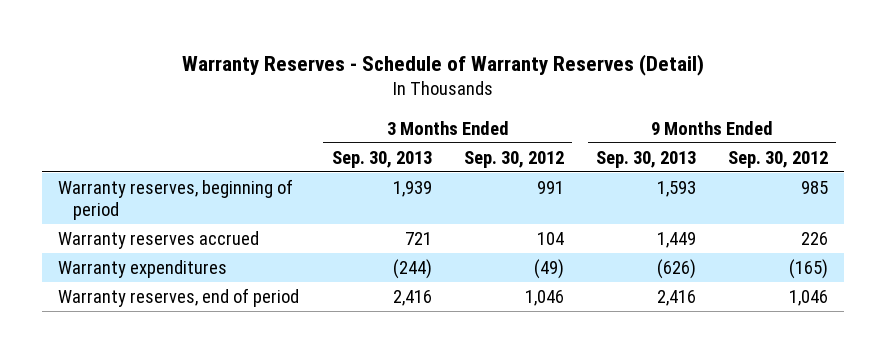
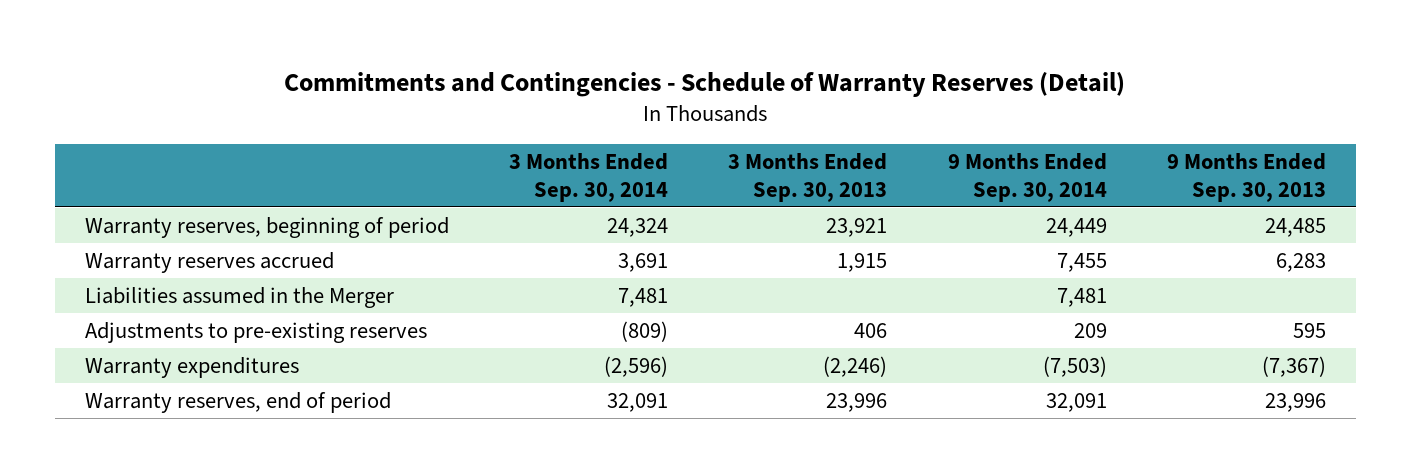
[182,53,705,76] Warranty Reserves - Schedule of Warranty Reserves (Detail) -> [284,71,1126,97] Commitments and Contingencies - Schedule of Warranty Reserves (Detail)
[463,150,564,168] Sep. 30, 2012 -> none
[728,150,829,168] Sep. 30, 2012 -> none
none -> [509,152,669,202] 3 Months Ended Sep. 30, 2014
none -> [947,152,1107,202] 9 Months Ended Sep. 30, 2014
[392,180,432,197] 1,939 -> [826,217,888,237] 23,921
[656,180,696,197] 1,593 -> [1264,217,1326,237] 24,485
[404,231,432,245] 721 -> [837,252,888,272] 1,915
[656,231,696,248] 1,449 -> [1275,252,1326,272] 6,283
none -> [85,286,395,308] Liabilities assumed in the Merger
none -> [85,321,428,343] Adjustments to pre-existing reserves
[392,258,432,279] (244) -> [823,355,888,377] (2,246)
[656,258,696,279] (626) -> [1261,355,1326,377] (7,367)
[392,289,432,306] 2,416 -> [826,392,888,412] 23,996
[656,289,696,306] 2,416 -> [1264,392,1326,412] 23,996

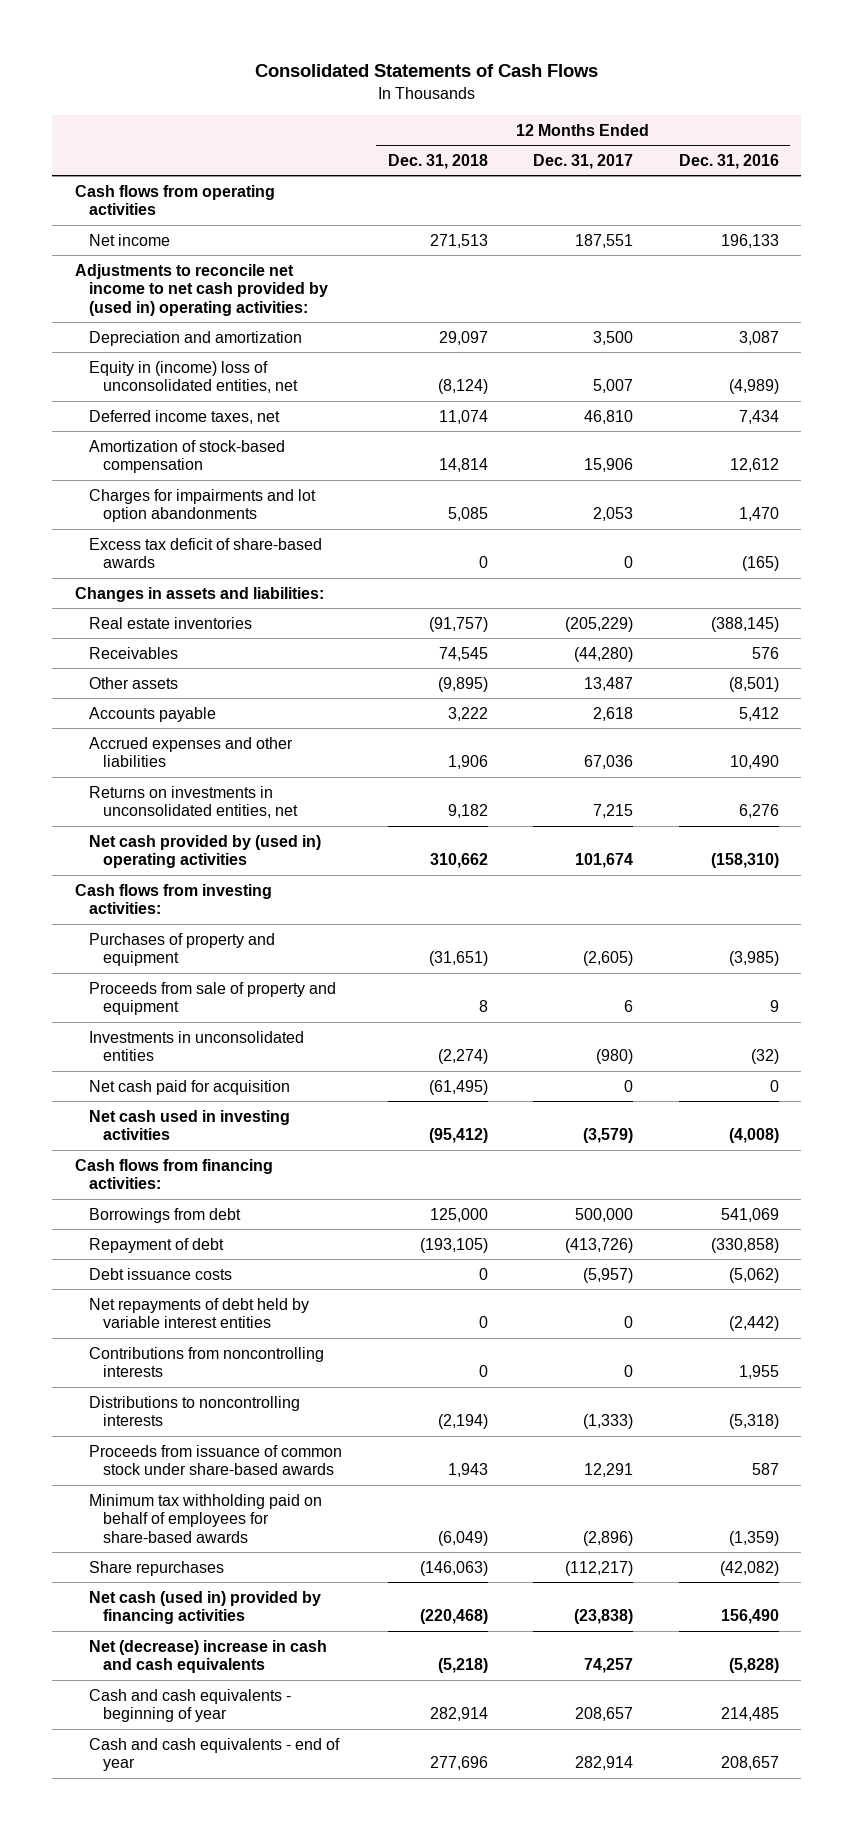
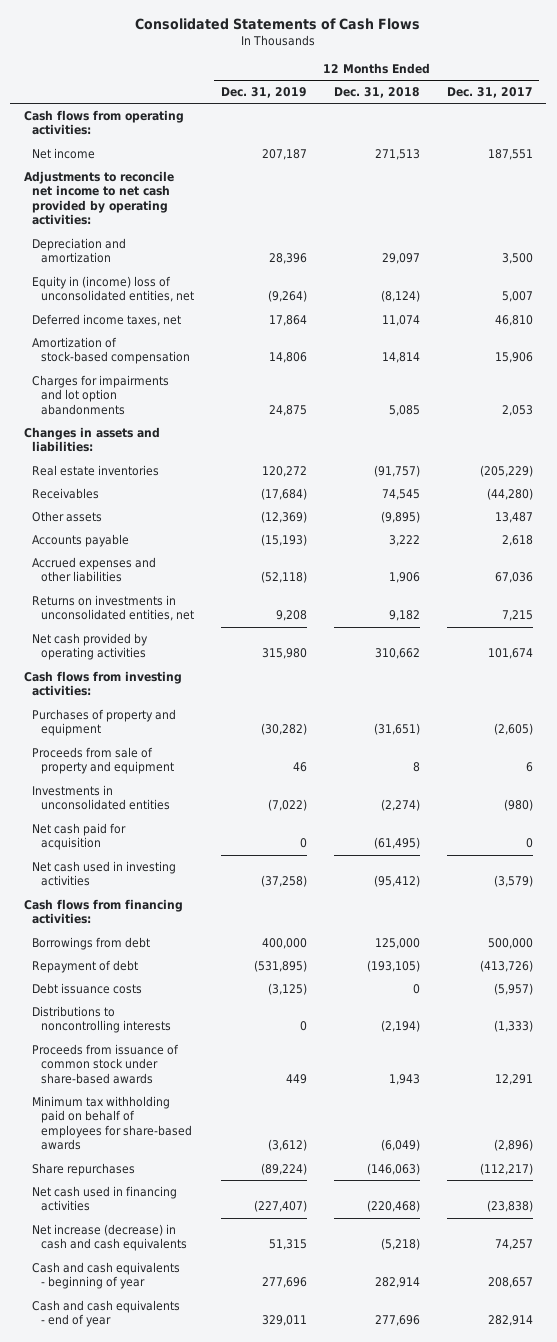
[678,153,779,169] Dec. 31, 2016 -> none
none -> [220,87,307,99] Dec. 31, 2019
[74,184,275,216] Cash flows from operating activities -> [23,109,184,136] Cash flows from operating activities:
[74,263,329,316] Adjustments to reconcile net income to net cash provided by (used in) operating activities: -> [23,170,174,226] Adjustments to reconcile net income to net cash provided by operating activities:
[89,537,323,569] Excess tax deficit of share-based awards -> none
[89,834,322,869] Net cash provided by (used in) operating activities -> [32,632,149,661] Net cash provided by operating activities
[89,1297,310,1329] Net repayments of debt held by variable interest entities -> none
[89,1346,325,1378] Contributions from noncontrolling interests -> none
[89,1590,322,1625] Net cash (used in) provided by financing activities -> [32,1185,178,1212] Net cash used in financing activities
[89,1639,328,1674] Net (decrease) increase in cash and cash equivalents -> [32,1223,187,1252] Net increase (decrease) in cash and cash equivalents

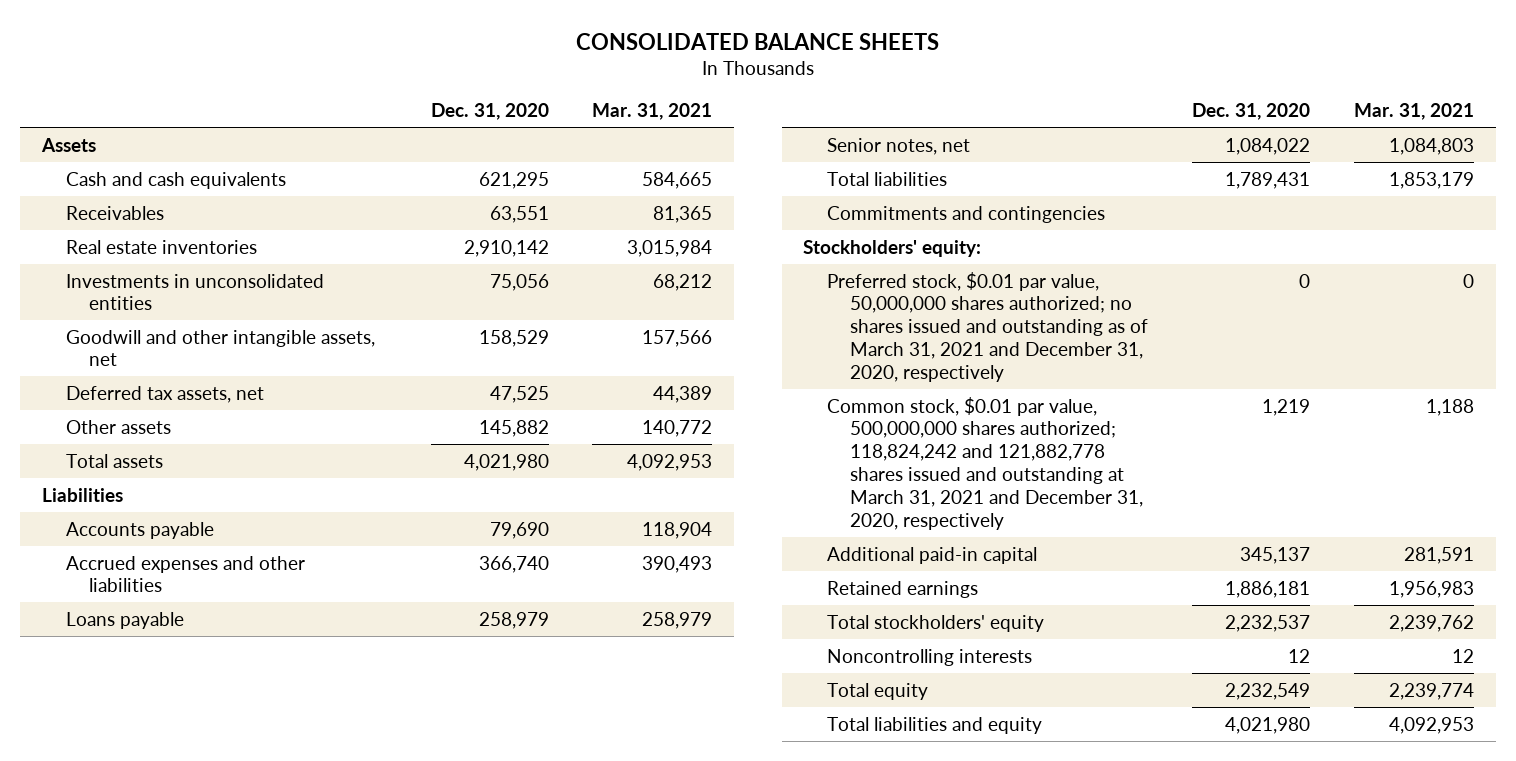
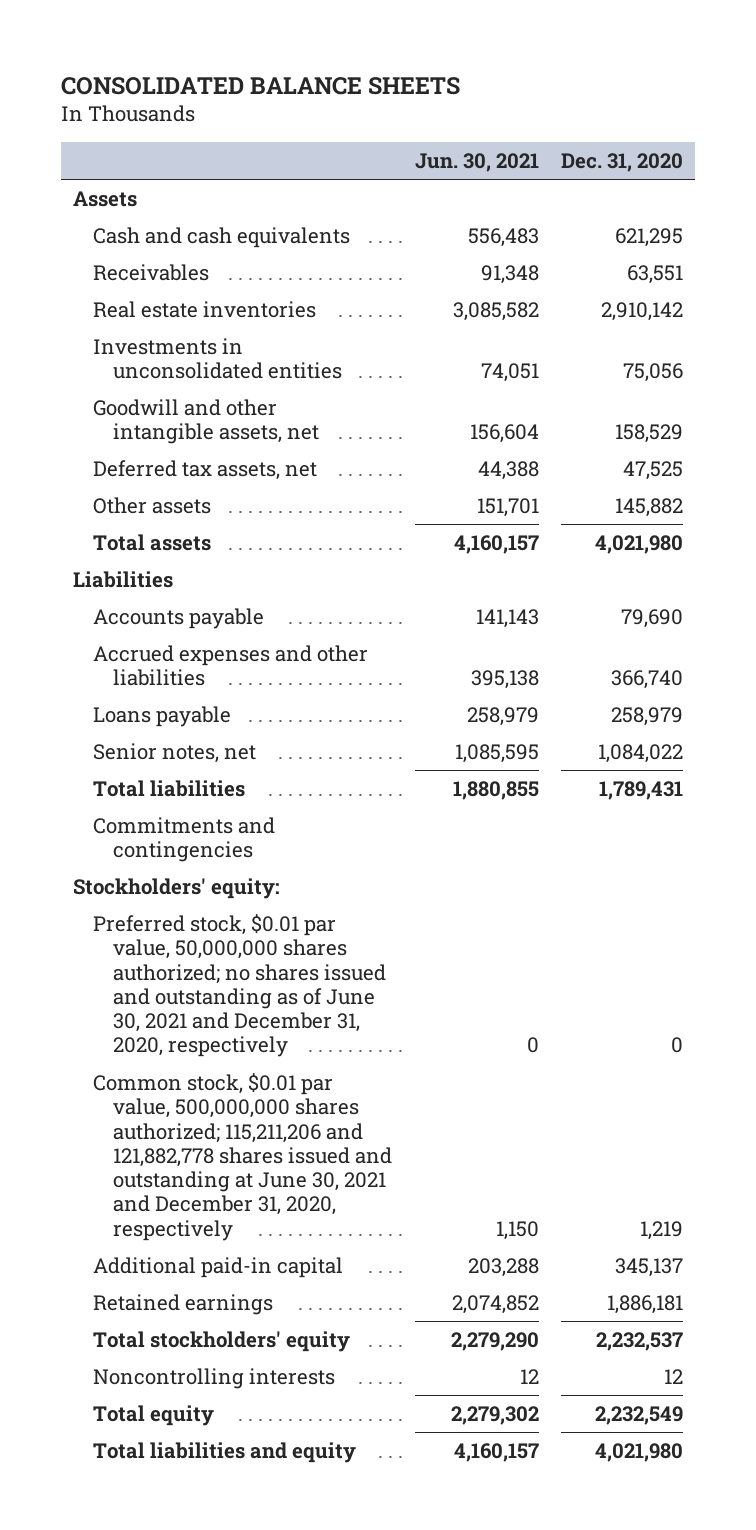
[592,103,713,121] Mar. 31, 2021 -> none
none -> [414,153,539,173] Jun. 30, 2021
[826,271,1149,382] Preferred stock, $0.01 par value, 50,000,000 shares authorized; no shares issued and outstanding as of March 31, 2021 and December 31, 2020, respectively -> [92,914,387,1058] Preferred stock, $0.01 par value, 50,000,000 shares authorized; no shares issued and outstanding as of June 30, 2021 and December 31, 2020, respectively
[826,396,1144,530] Common stock, $0.01 par value, 500,000,000 shares authorized; 118,824,242 and 121,882,778 shares issued and outstanding at March 31, 2021 and December 31, 2020, respectively -> [92,1073,393,1241] Common stock, $0.01 par value, 500,000,000 shares authorized; 115,211,206 and 121,882,778 shares issued and outstanding at June 30, 2021 and December 31, 2020, respectively

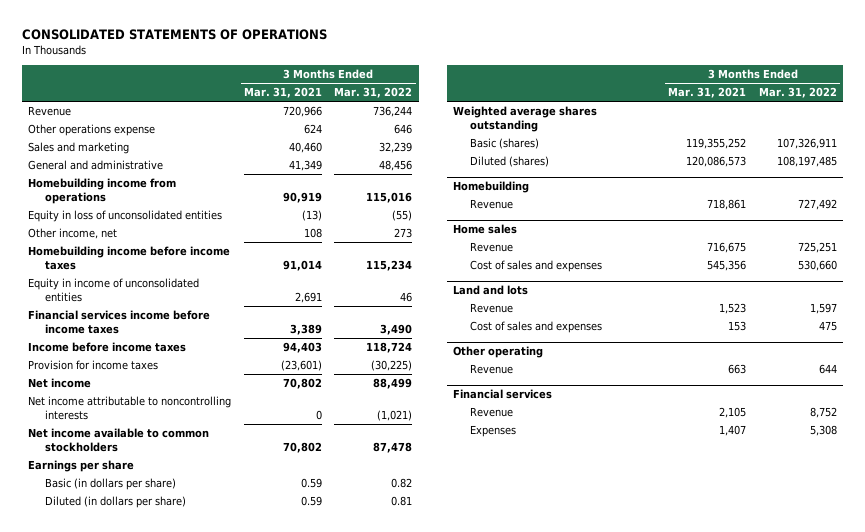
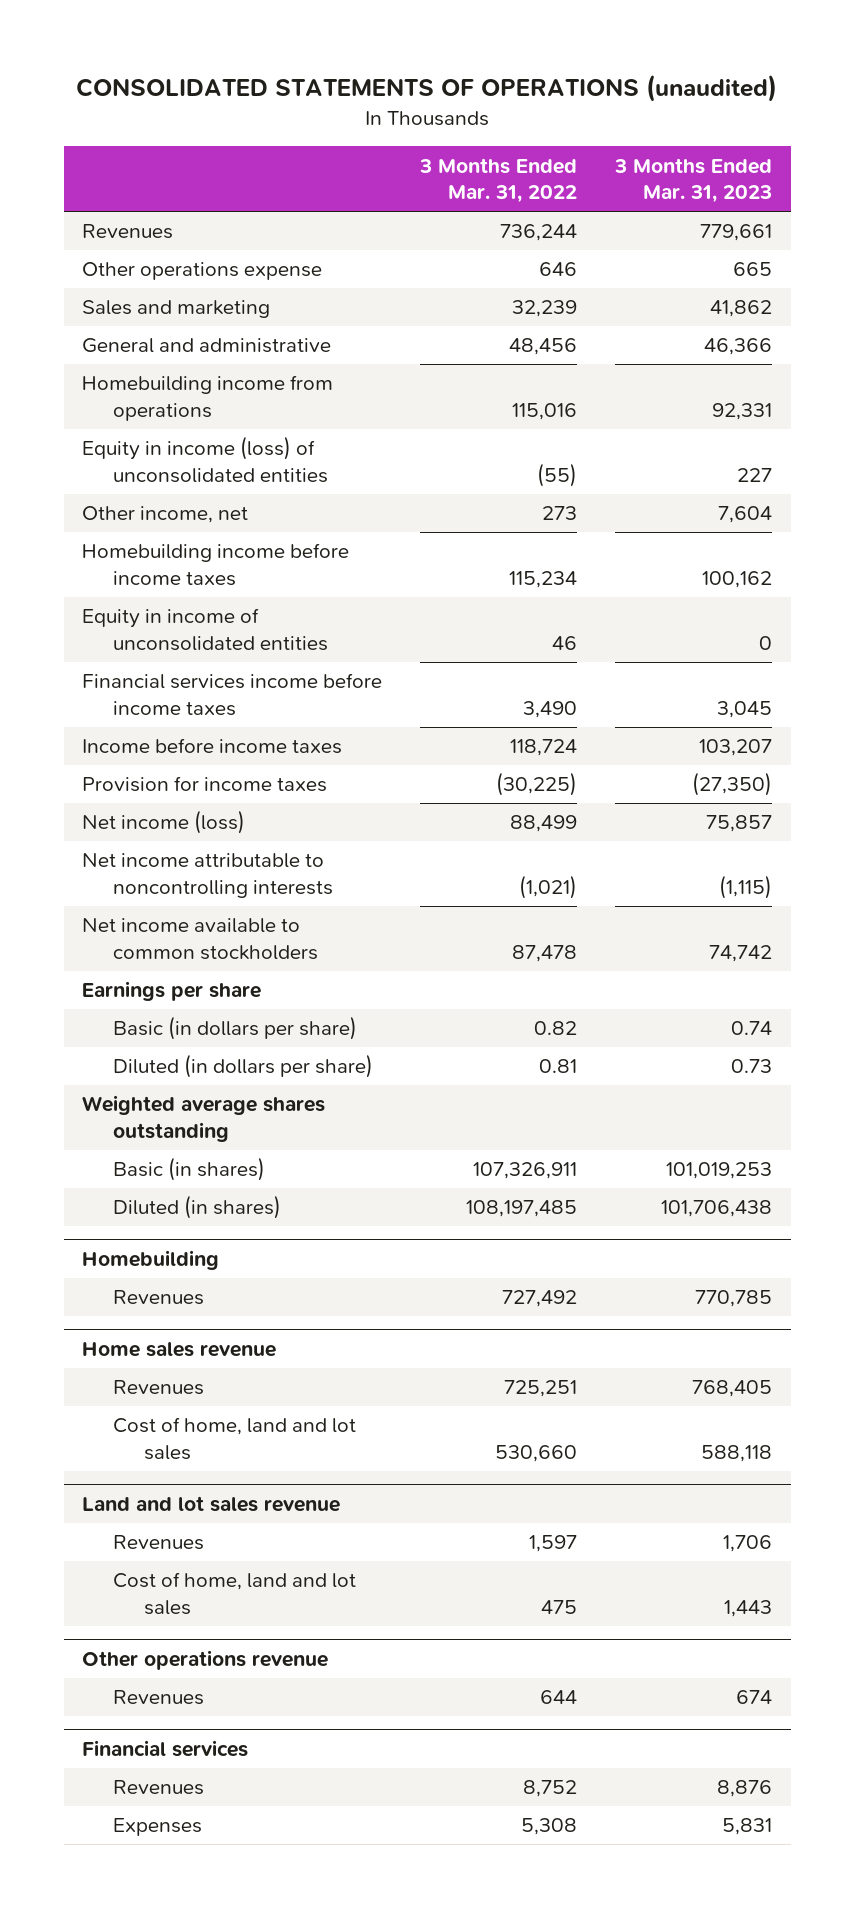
[21,29,327,41] CONSOLIDATED STATEMENTS OF OPERATIONS -> [76,74,778,103] CONSOLIDATED STATEMENTS OF OPERATIONS (unaudited)
[243,87,322,99] Mar. 31, 2021 -> none
none -> [613,157,772,204] 3 Months Ended Mar. 31, 2023
[28,106,72,117] Revenue -> [82,224,174,240] Revenues
[28,210,223,223] Equity in loss of unconsolidated entities -> [82,436,329,484] Equity in income (loss) of unconsolidated entities
[28,378,92,389] Net income -> [82,810,246,835] Net income (loss)
[470,138,540,150] Basic (shares) -> [113,1157,266,1182] Basic (in shares)
[470,156,550,168] Diluted (shares) -> [113,1195,282,1220] Diluted (in shares)
[470,199,514,210] Revenue -> [113,1290,205,1306] Revenues
[452,224,517,235] Home sales -> [82,1341,277,1357] Home sales revenue
[470,242,514,253] Revenue -> [113,1380,205,1396] Revenues
[470,260,603,273] Cost of sales and expenses -> [113,1417,357,1461] Cost of home, land and lot sales
[452,285,528,296] Land and lots -> [82,1495,341,1512] Land and lot sales revenue
[470,303,514,314] Revenue -> [113,1535,205,1551] Revenues
[470,321,603,334] Cost of sales and expenses -> [113,1572,357,1616] Cost of home, land and lot sales
[452,346,543,359] Other operating -> [82,1649,329,1670] Other operations revenue
[470,364,514,375] Revenue -> [113,1690,205,1706] Revenues
[470,407,514,418] Revenue -> [113,1780,205,1796] Revenues

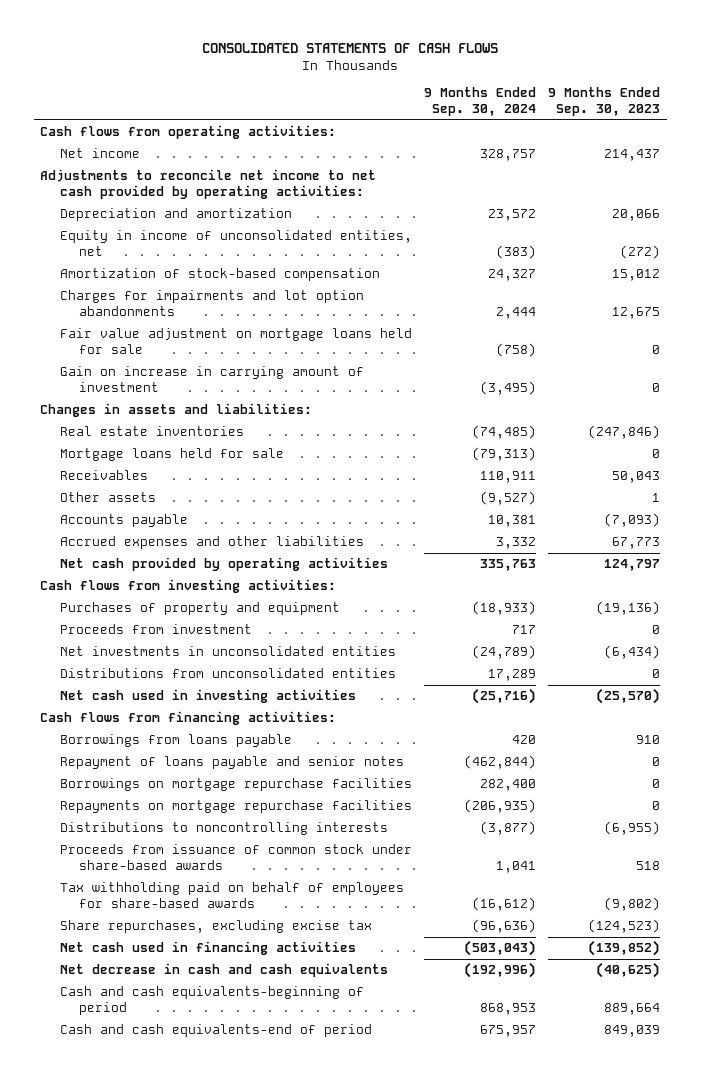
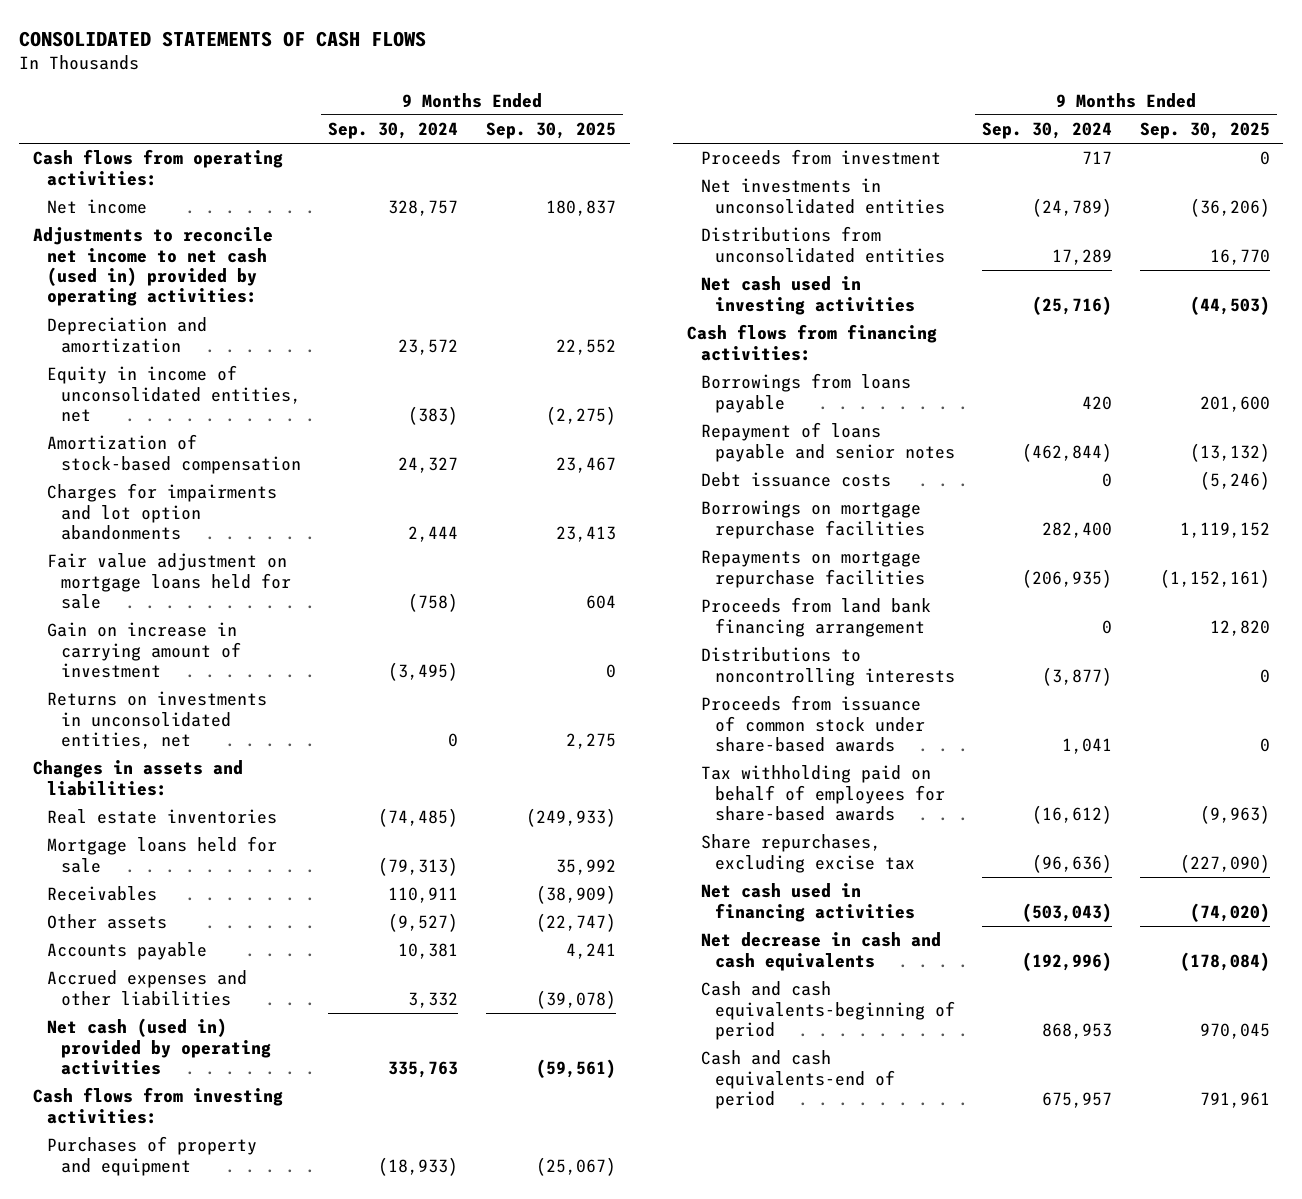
[548,87,661,117] 9 Months Ended Sep. 30, 2023 -> none
none -> [485,122,616,140] Sep. 30, 2025
[40,169,377,200] Adjustments to reconcile net income to net cash provided by operating activities: -> [32,227,273,307] Adjustments to reconcile net income to net cash (used in) provided by operating activities:
none -> [46,691,267,750] Returns on investments in unconsolidated entities, net
[59,557,388,572] Net cash provided by operating activities -> [46,1018,271,1076] Net cash (used in) provided by operating activities
none -> [700,472,891,488] Debt issuance costs
none -> [700,597,931,637] Proceeds from land bank financing arrangement

